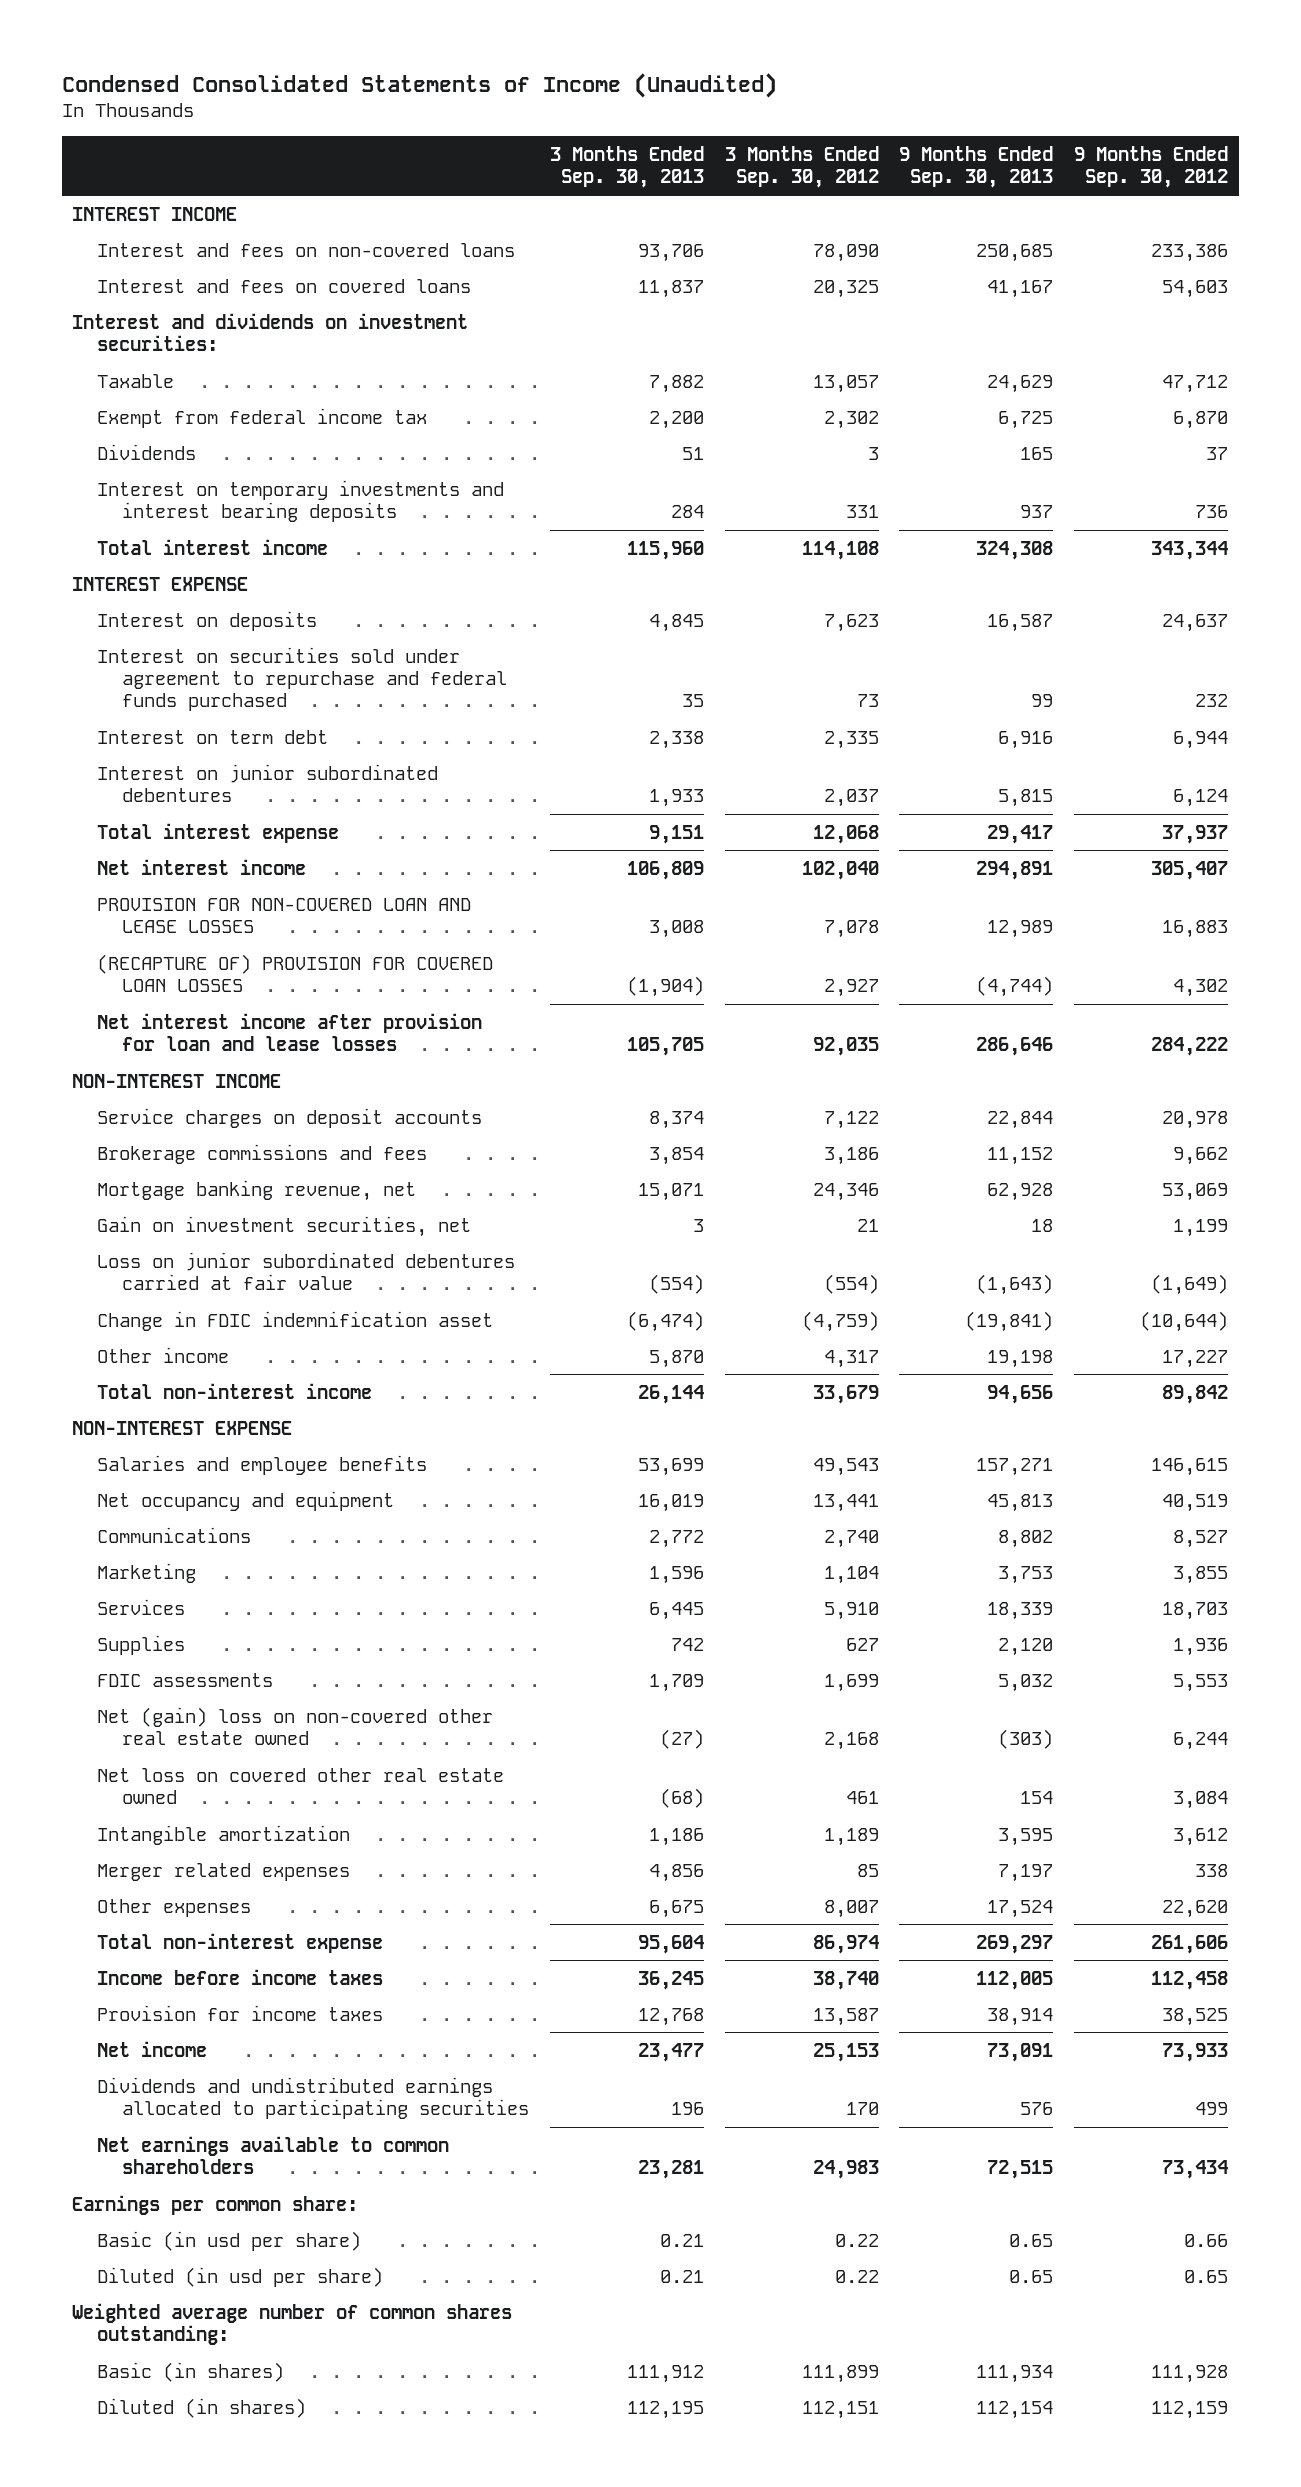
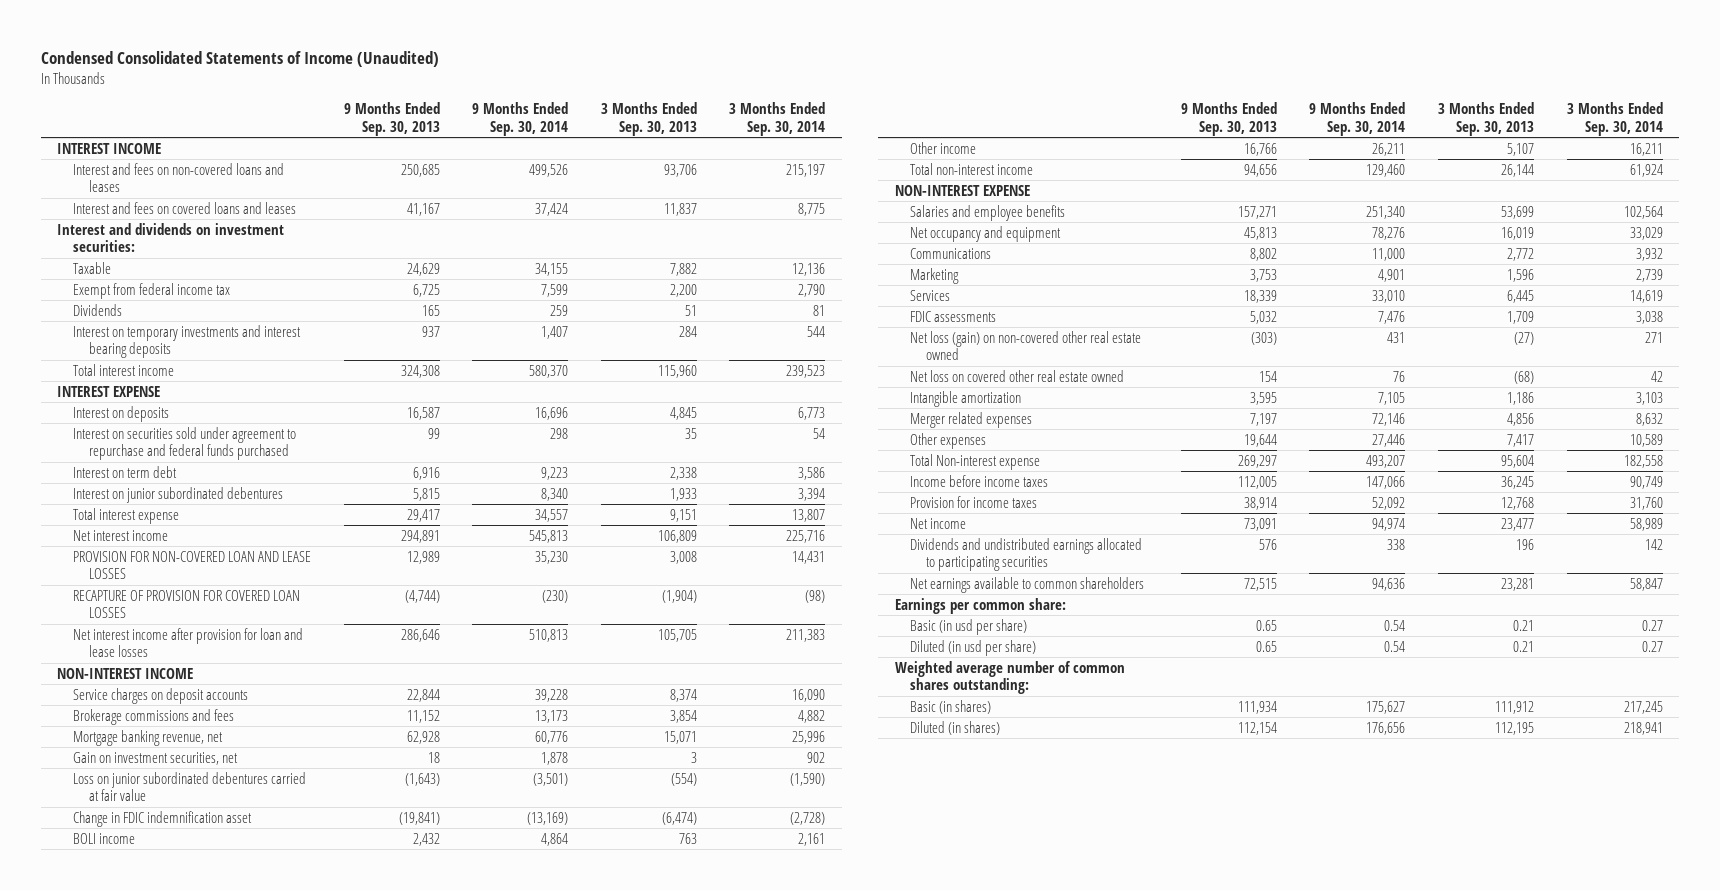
[724,146,879,189] 3 Months Ended Sep. 30, 2012 -> none
[1074,146,1229,189] 9 Months Ended Sep. 30, 2012 -> none
none -> [472,102,569,136] 9 Months Ended Sep. 30, 2014
none -> [729,102,826,136] 3 Months Ended Sep. 30, 2014
[97,242,516,257] Interest and fees on non-covered loans -> [73,162,285,193] Interest and fees on non-covered loans and leases
[97,278,472,293] Interest and fees on covered loans -> [73,201,297,214] Interest and fees on covered loans and leases
[97,953,494,993] (RECAPTURE OF) PROVISION FOR COVERED LOAN LOSSES -> [73,589,301,619] RECAPTURE OF PROVISION FOR COVERED LOAN LOSSES
none -> [73,832,136,844] BOLI income
[649,1349,705,1368] 5,870 -> [1506,142,1534,156] 5,107
[987,1349,1054,1368] 19,198 -> [1243,142,1277,156] 16,766
[97,1634,186,1655] Supplies -> none
[97,1706,494,1746] Net (gain) loss on non-covered other real estate owned -> [910,330,1142,361] Net loss (gain) on non-covered other real estate owned
[649,1899,705,1918] 6,675 -> [1506,433,1534,447] 7,417
[987,1899,1054,1918] 17,524 -> [1243,433,1277,447] 19,644
[97,1932,384,1953] Total non-interest expense -> [910,453,1041,470] Total Non-interest expense

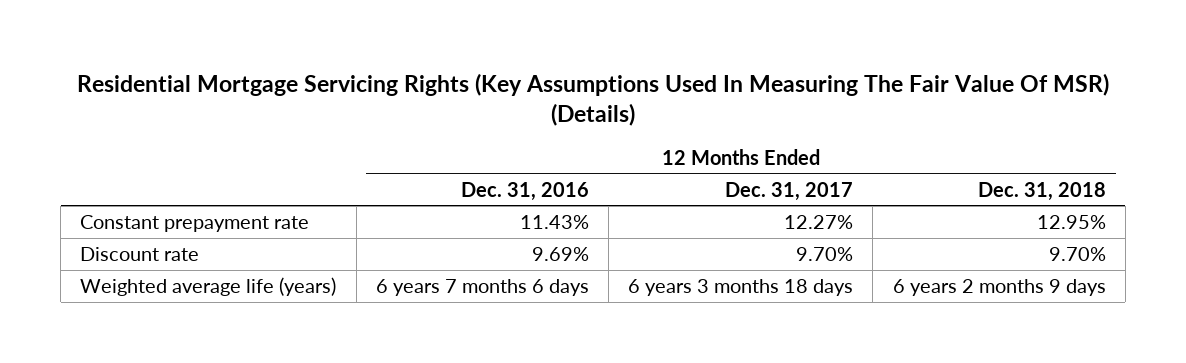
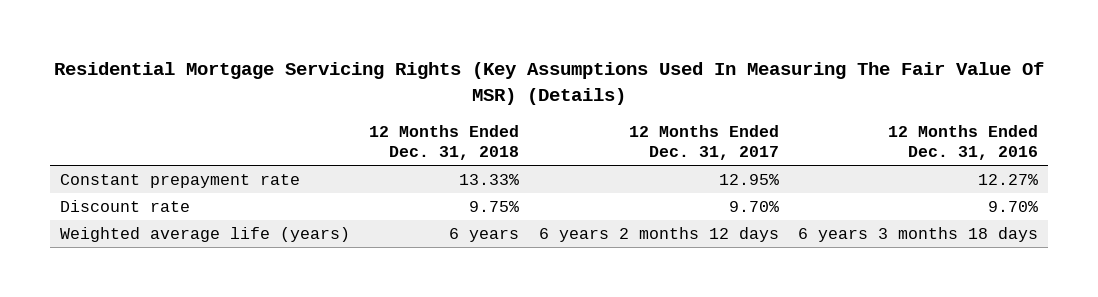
[519,214,589,229] 11.43% -> [977,174,1038,186] 12.27%
[784,214,854,229] 12.27% -> [718,174,779,186] 12.95%
[1036,214,1106,229] 12.95% -> [459,174,520,186] 13.33%
[531,246,589,261] 9.69% -> [987,201,1038,213] 9.70%
[1048,246,1106,261] 9.70% -> [469,201,520,213] 9.75%
[375,278,589,296] 6 years 7 months 6 days -> [797,227,1038,243] 6 years 3 months 18 days
[628,278,854,296] 6 years 3 months 18 days -> [538,227,779,243] 6 years 2 months 12 days
[892,278,1106,296] 6 years 2 months 9 days -> [449,228,520,243] 6 years

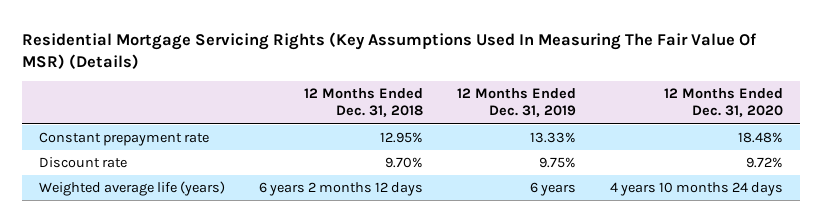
[628,124,779,160] 12 Months Ended Dec. 31, 2017 -> none
[887,124,1038,160] 12 Months Ended Dec. 31, 2016 -> none
none -> [456,88,576,118] 12 Months Ended Dec. 31, 2019
none -> [663,88,783,118] 12 Months Ended Dec. 31, 2020
[459,174,520,186] 13.33% -> [380,132,424,144] 12.95%
[469,201,520,213] 9.75% -> [385,157,424,169] 9.70%
[449,228,520,243] 6 years -> [259,182,424,197] 6 years 2 months 12 days

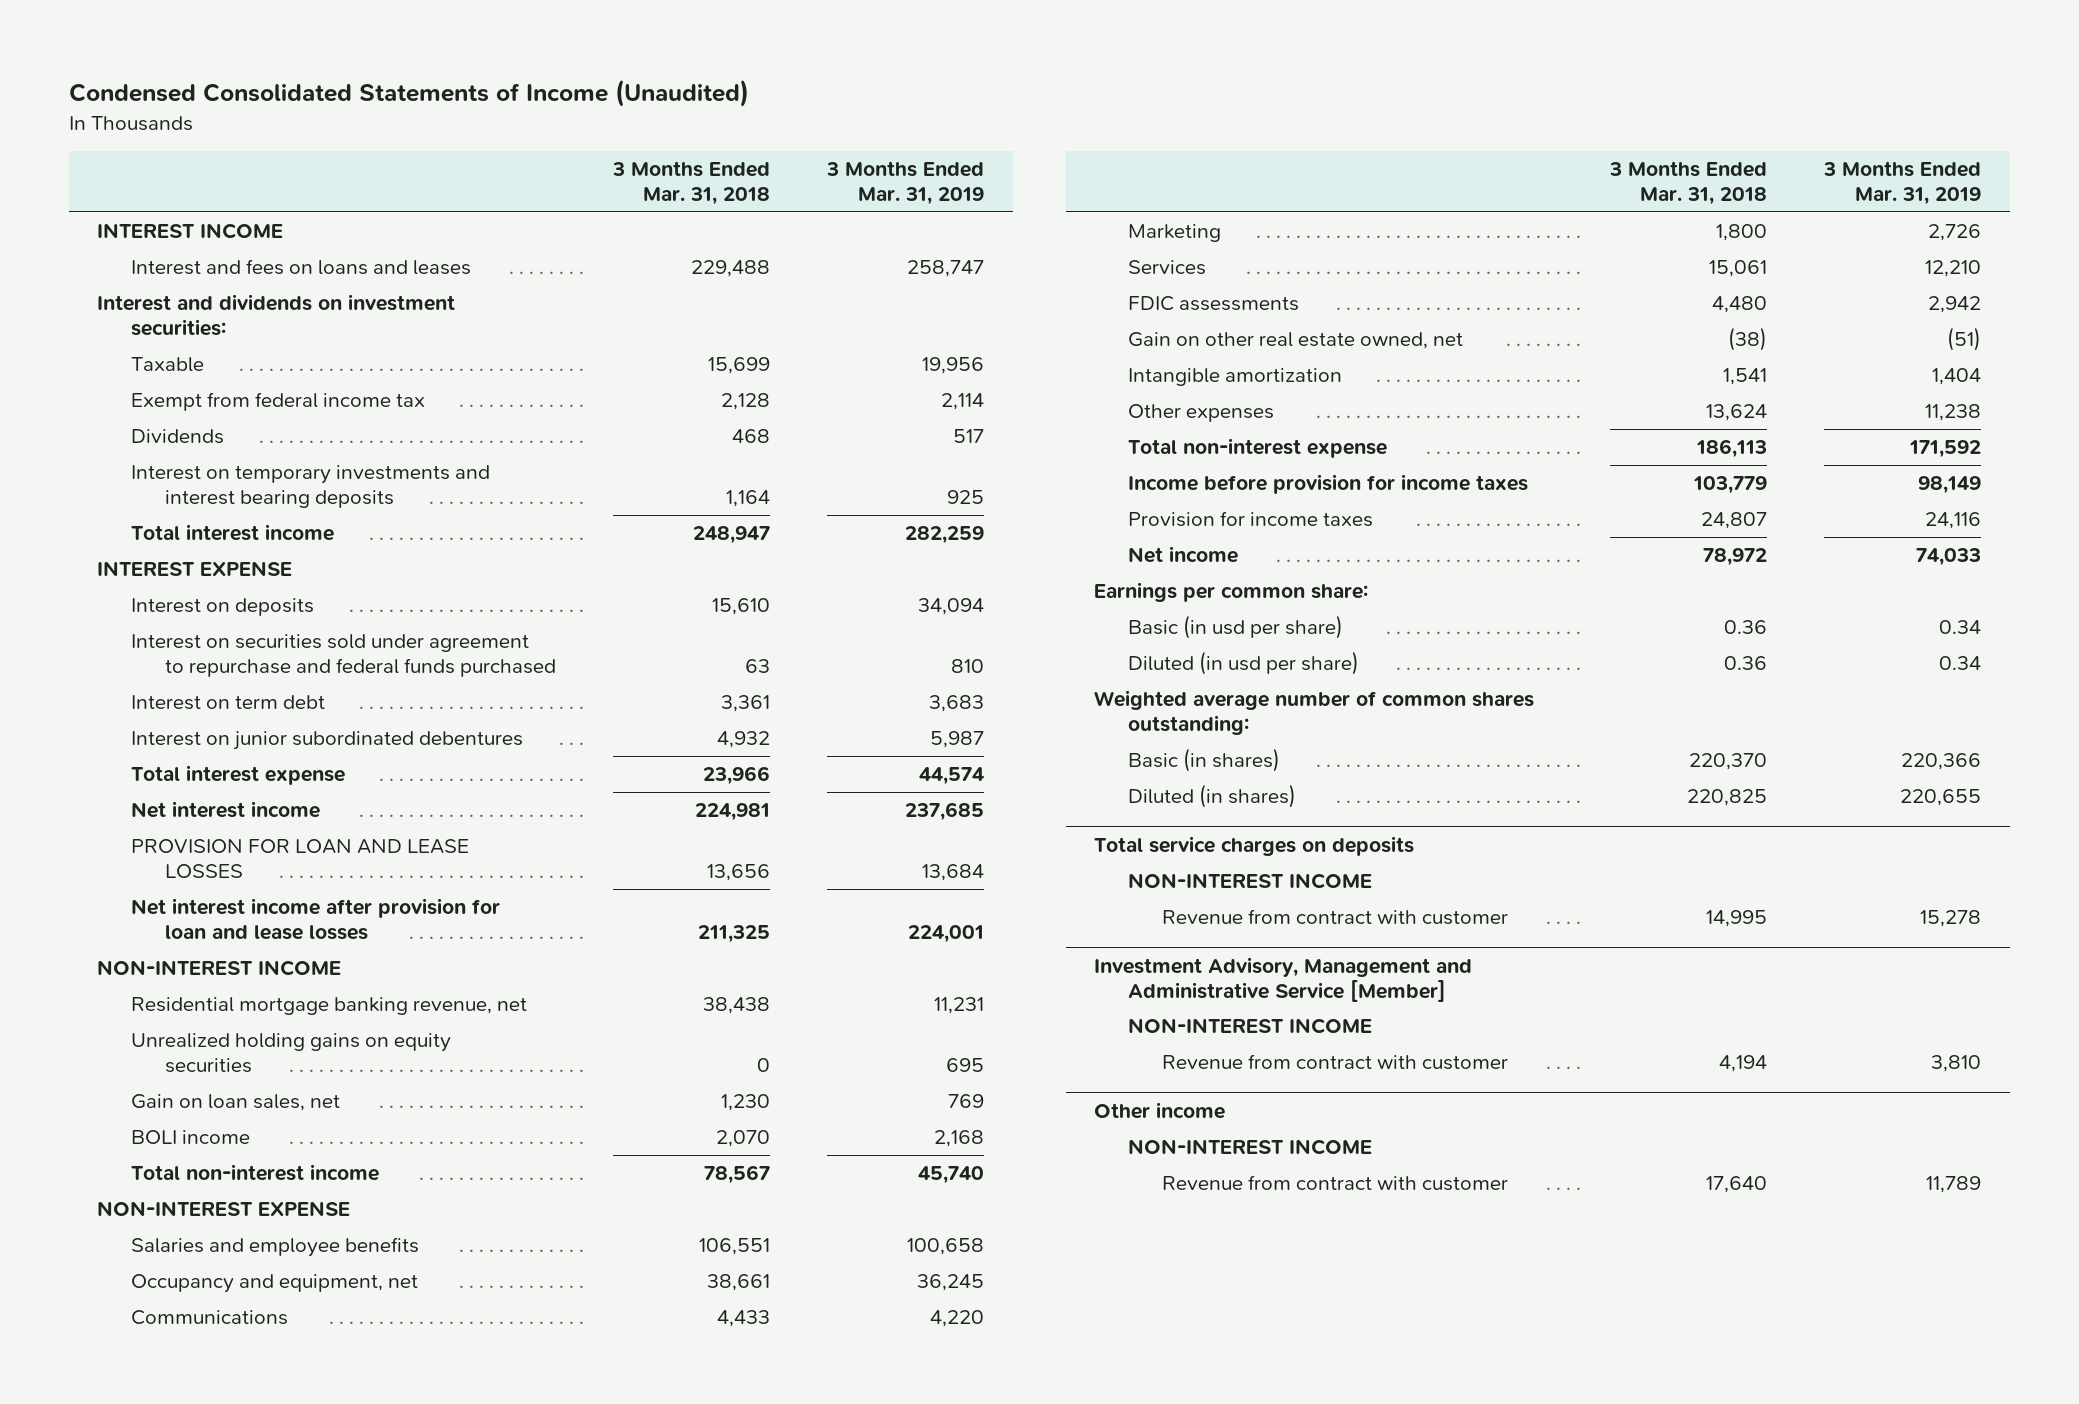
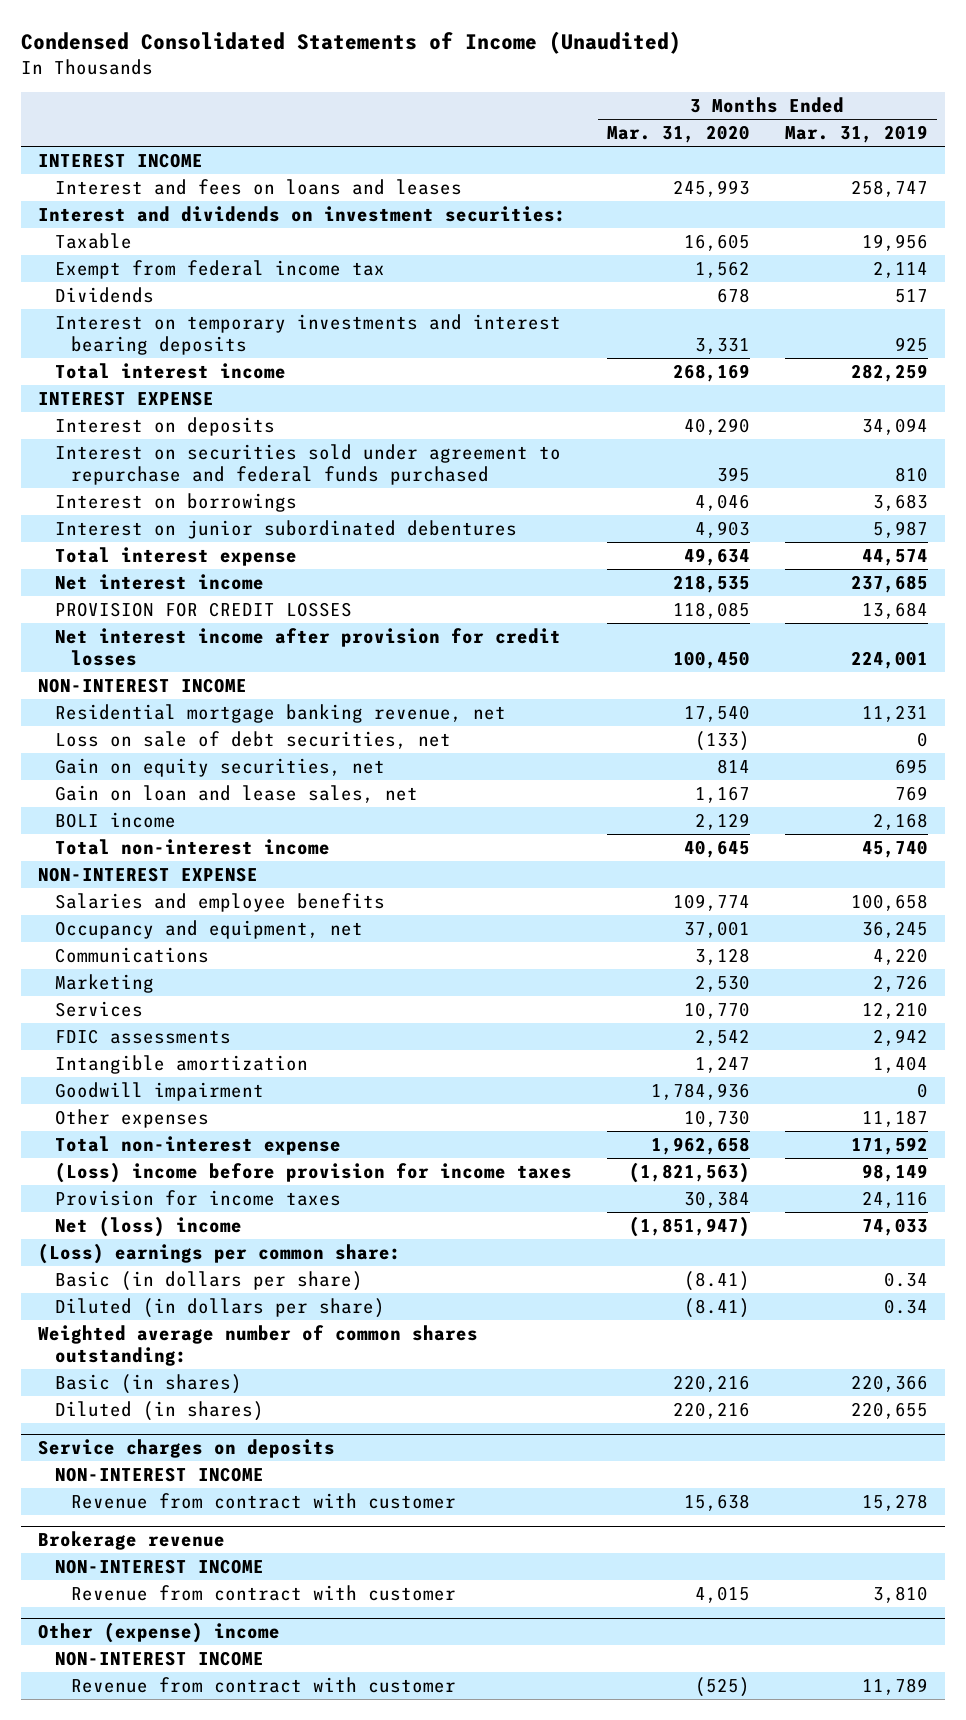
[611,161,770,206] 3 Months Ended Mar. 31, 2018 -> none
none -> [606,124,750,143] Mar. 31, 2020
[130,695,325,711] Interest on term debt -> [54,492,297,512] Interest on borrowings
[130,839,469,879] PROVISION FOR LOAN AND LEASE LOSSES -> [54,601,352,617] PROVISION FOR CREDIT LOSSES
[130,898,500,941] Net interest income after provision for loan and lease losses -> [54,627,561,666] Net interest income after provision for credit losses
none -> [54,730,451,749] Loss on sale of debt securities, net
[130,1033,451,1074] Unrealized holding gains on equity securities -> [54,757,385,777] Gain on equity securities, net
[130,1094,340,1112] Gain on loan sales, net -> [54,784,418,803] Gain on loan and lease sales, net
[1128,332,1464,350] Gain on other real estate owned, net -> none
none -> [54,1081,264,1101] Goodwill impairment
[1925,404,1982,422] 11,238 -> [861,1109,928,1127] 11,187
[1128,474,1529,495] Income before provision for income taxes -> [54,1161,572,1183] (Loss) income before provision for income taxes
[1128,546,1239,564] Net income -> [54,1215,242,1237] Net (loss) income
[1094,582,1369,603] Earnings per common share: -> [38,1242,402,1264] (Loss) earnings per common share:
[1128,615,1344,640] Basic (in usd per share) -> [54,1270,363,1291] Basic (in dollars per share)
[1128,651,1360,676] Diluted (in usd per share) -> [54,1297,385,1318] Diluted (in dollars per share)
[1094,835,1415,856] Total service charges on deposits -> [38,1438,336,1458] Service charges on deposits
[1094,956,1473,1002] Investment Advisory, Management and Administrative Service [Member] -> [38,1530,226,1550] Brokerage revenue
[1094,1101,1226,1119] Other income -> [38,1621,281,1643] Other (expense) income

